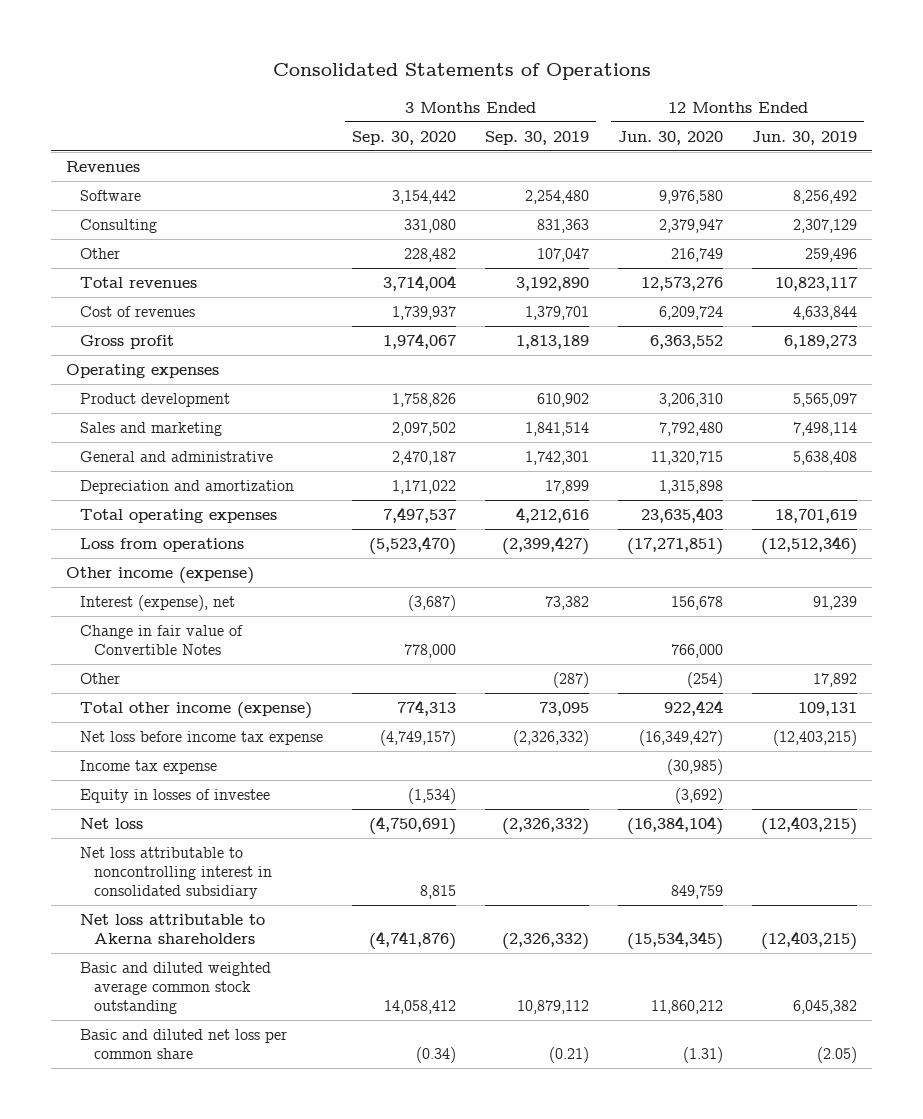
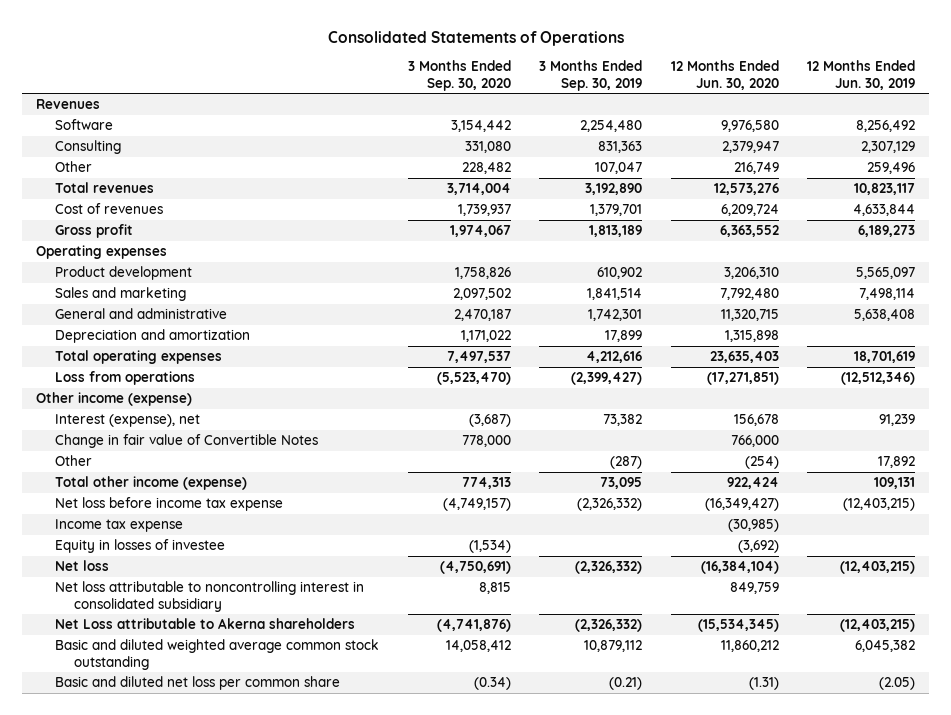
[79,914,265,945] Net loss attributable to Akerna shareholders -> [55,618,356,630] Net Loss attributable to Akerna shareholders

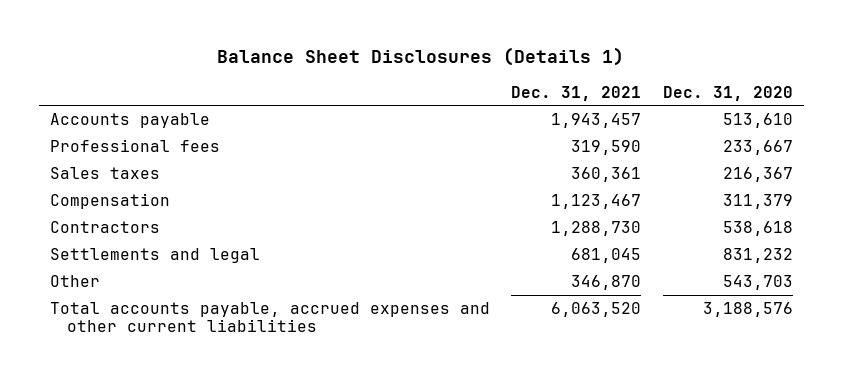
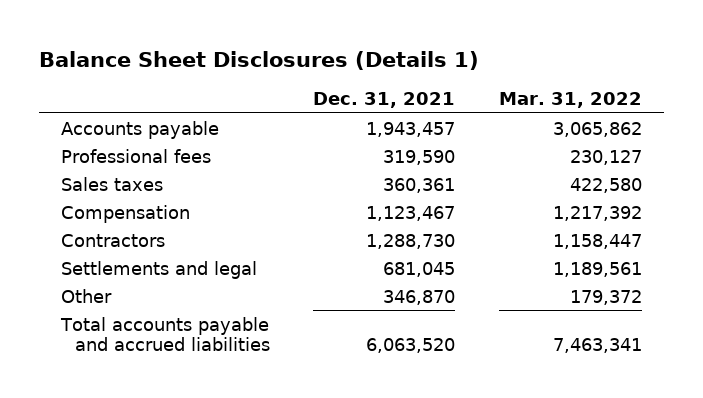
[663,85,794,101] Dec. 31, 2020 -> none
none -> [499,92,643,109] Mar. 31, 2022
[49,302,490,333] Total accounts payable, accrued expenses and other current liabilities -> [60,316,270,352] Total accounts payable and accrued liabilities

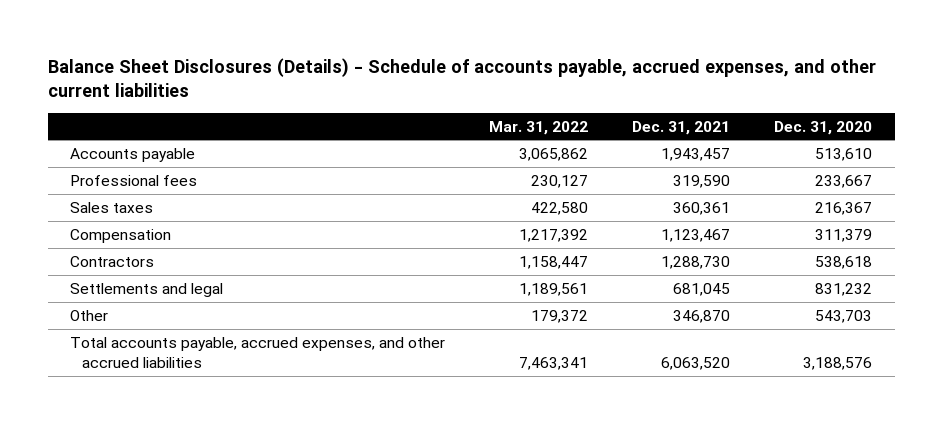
[39,50,480,70] Balance Sheet Disclosures (Details 1) -> [48,57,877,97] Balance Sheet Disclosures (Details) - Schedule of accounts payable, accrued expenses, and other current liabilities
none -> [774,120,873,135] Dec. 31, 2020
[60,316,270,352] Total accounts payable and accrued liabilities -> [70,336,446,369] Total accounts payable, accrued expenses, and other accrued liabilities

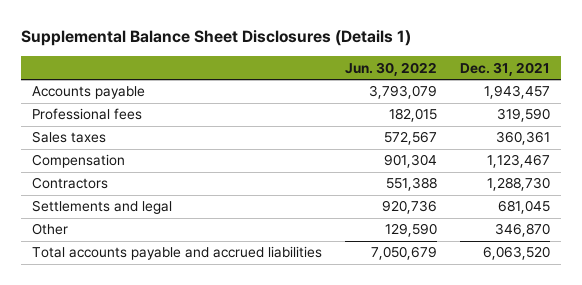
[48,57,877,97] Balance Sheet Disclosures (Details) - Schedule of accounts payable, accrued expenses, and other current liabilities -> [20,30,411,47] Supplemental Balance Sheet Disclosures (Details 1)
[489,120,589,135] Mar. 31, 2022 -> none
[774,120,873,135] Dec. 31, 2020 -> none
none -> [344,61,437,76] Jun. 30, 2022
[70,336,446,369] Total accounts payable, accrued expenses, and other accrued liabilities -> [32,246,323,261] Total accounts payable and accrued liabilities

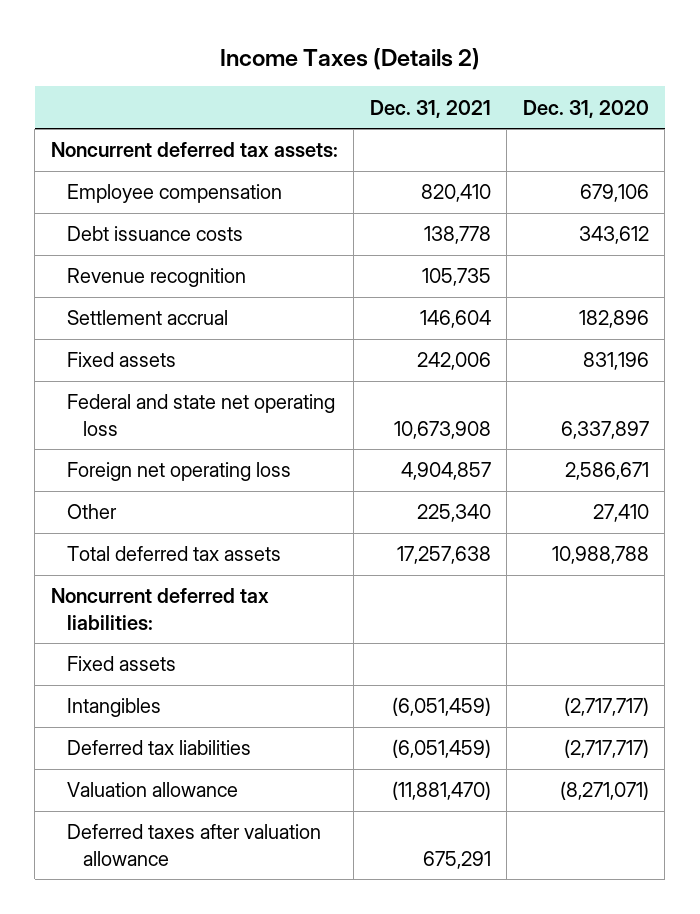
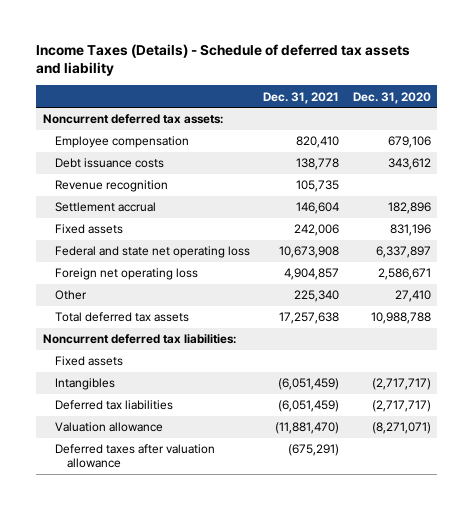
[219,48,480,71] Income Taxes (Details 2) -> [36,43,411,77] Income Taxes (Details) - Schedule of deferred tax assets and liability
[422,850,491,869] 675,291 -> [288,444,340,457] (675,291)

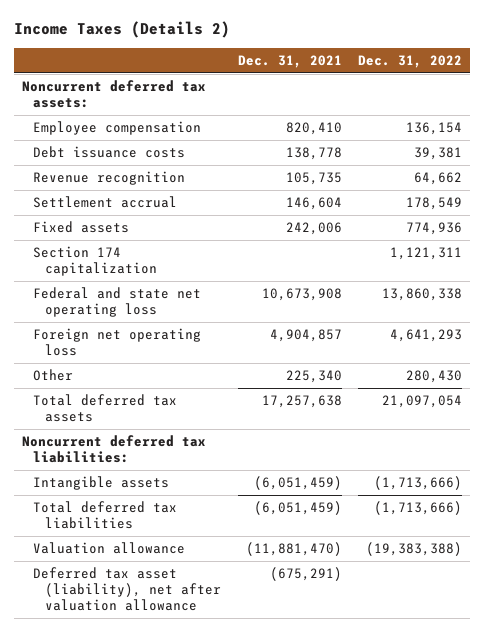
[36,43,411,77] Income Taxes (Details) - Schedule of deferred tax assets and liability -> [13,21,230,39] Income Taxes (Details 2)
[352,91,431,104] Dec. 31, 2020 -> none
none -> [358,54,463,68] Dec. 31, 2022
none -> [33,246,158,276] Section 174 capitalization
[55,356,124,367] Fixed assets -> none
[55,378,116,391] Intangibles -> [33,476,170,491] Intangible assets
[55,400,174,411] Deferred tax liabilities -> [33,501,178,529] Total deferred tax liabilities
[55,444,216,469] Deferred taxes after valuation allowance -> [33,567,222,611] Deferred tax asset (liability), net after valuation allowance

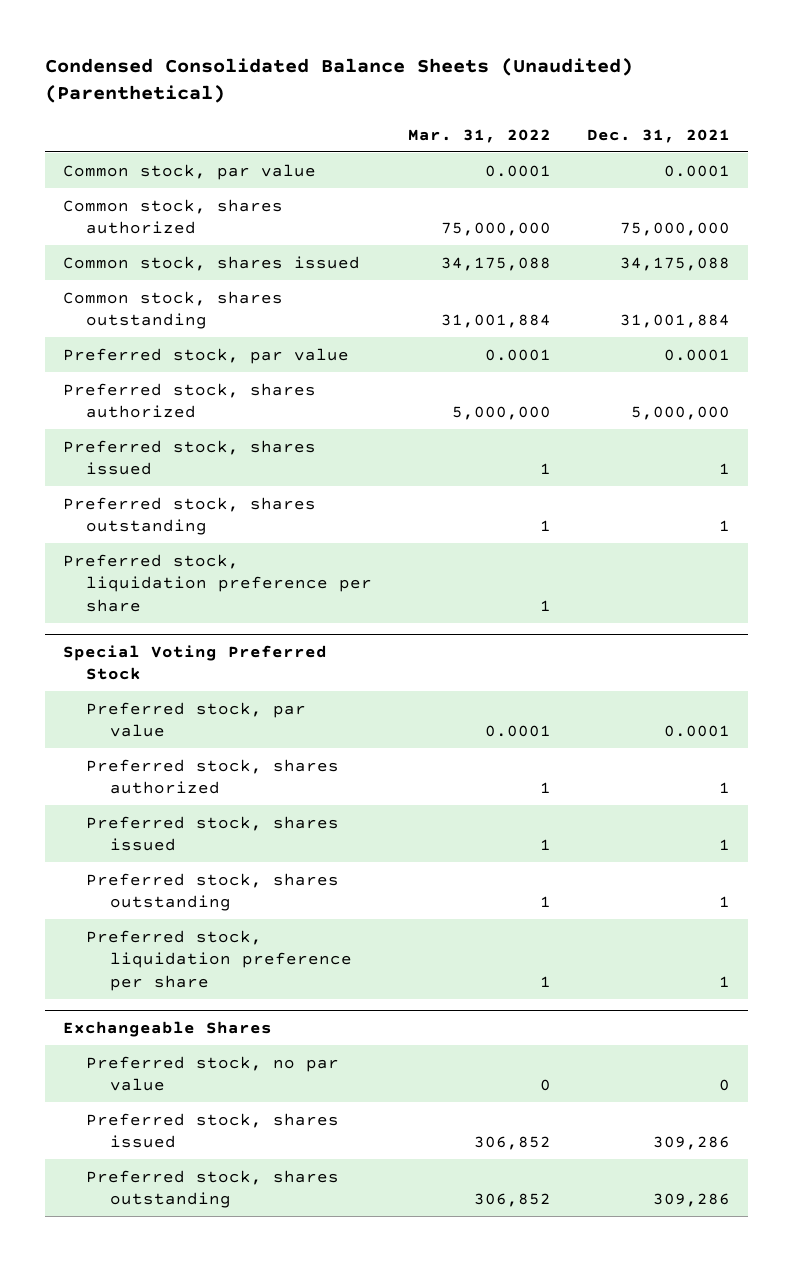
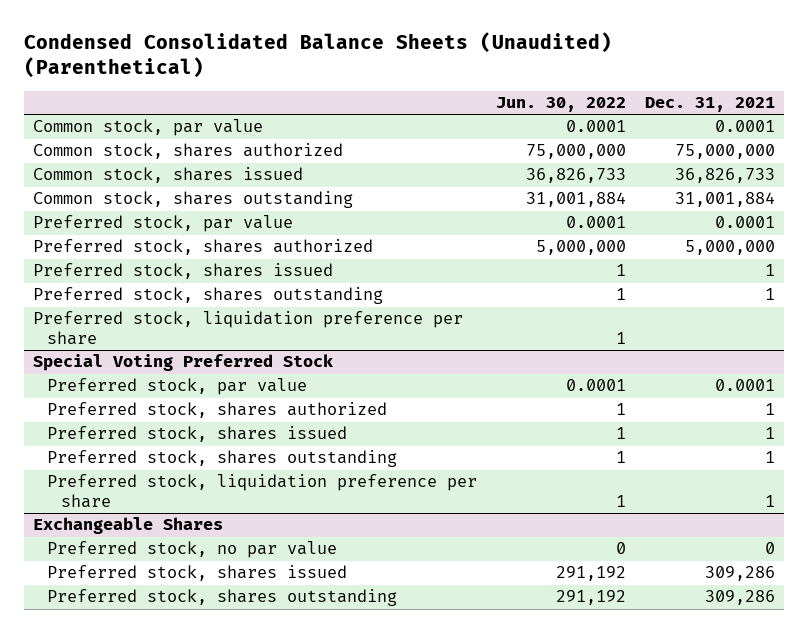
[407,128,551,143] Mar. 31, 2022 -> none
none -> [495,97,626,113] Jun. 30, 2022
[619,256,730,271] 34,175,088 -> [674,168,775,184] 36,826,733

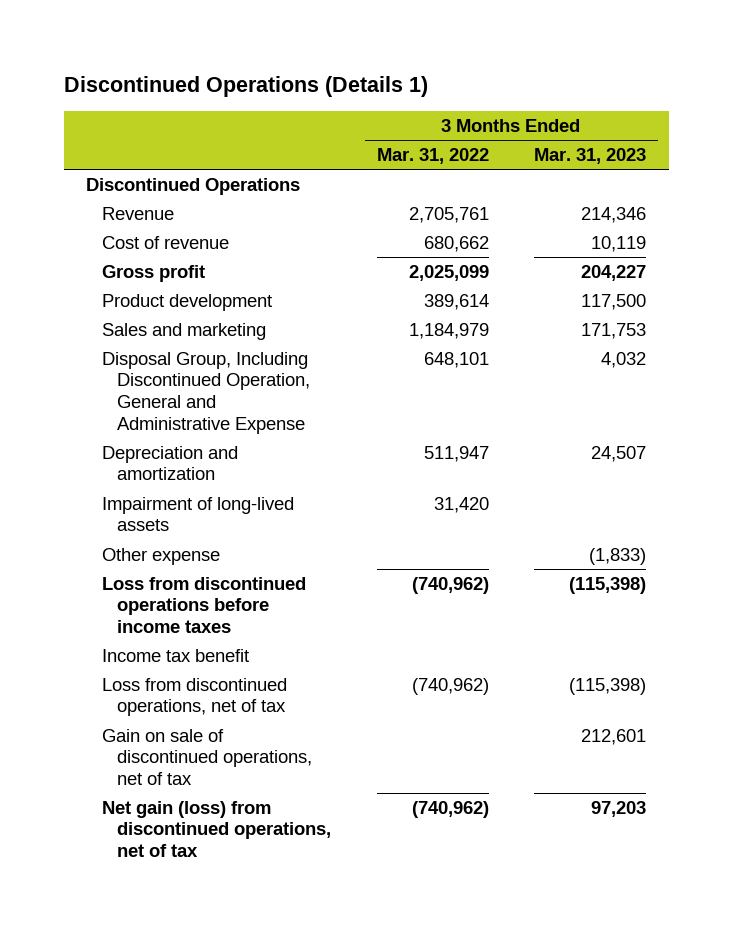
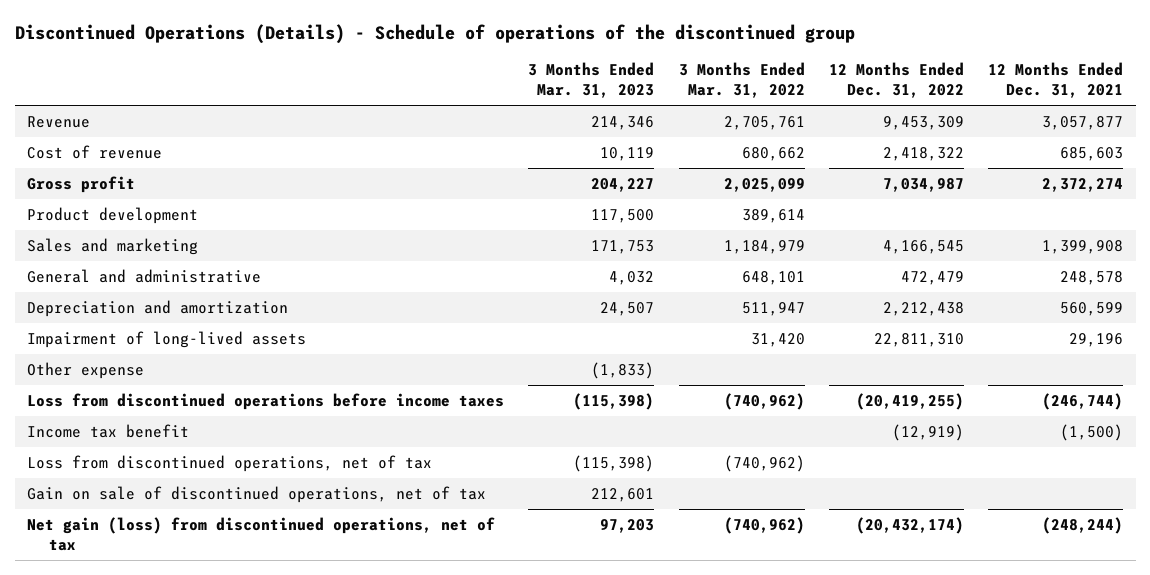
[63,76,428,98] Discontinued Operations (Details 1) -> [14,23,855,44] Discontinued Operations (Details) - Schedule of operations of the discontinued group
none -> [829,61,965,98] 12 Months Ended Dec. 31, 2022
none -> [988,61,1124,98] 12 Months Ended Dec. 31, 2021
[86,177,301,195] Discontinued Operations -> none
[101,351,310,434] Disposal Group, Including Discontinued Operation, General and Administrative Expense -> [26,268,261,283] General and administrative

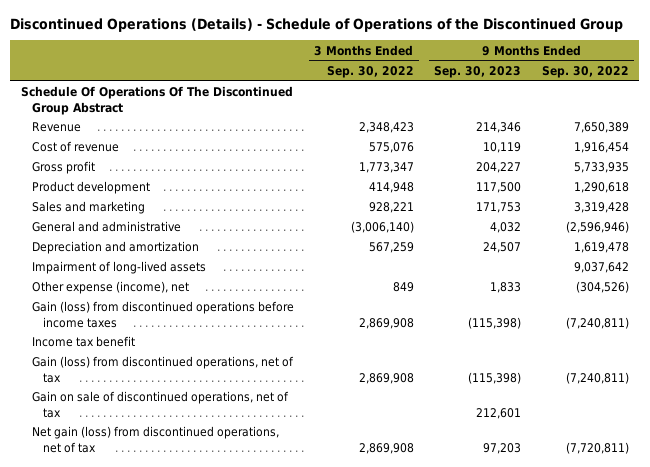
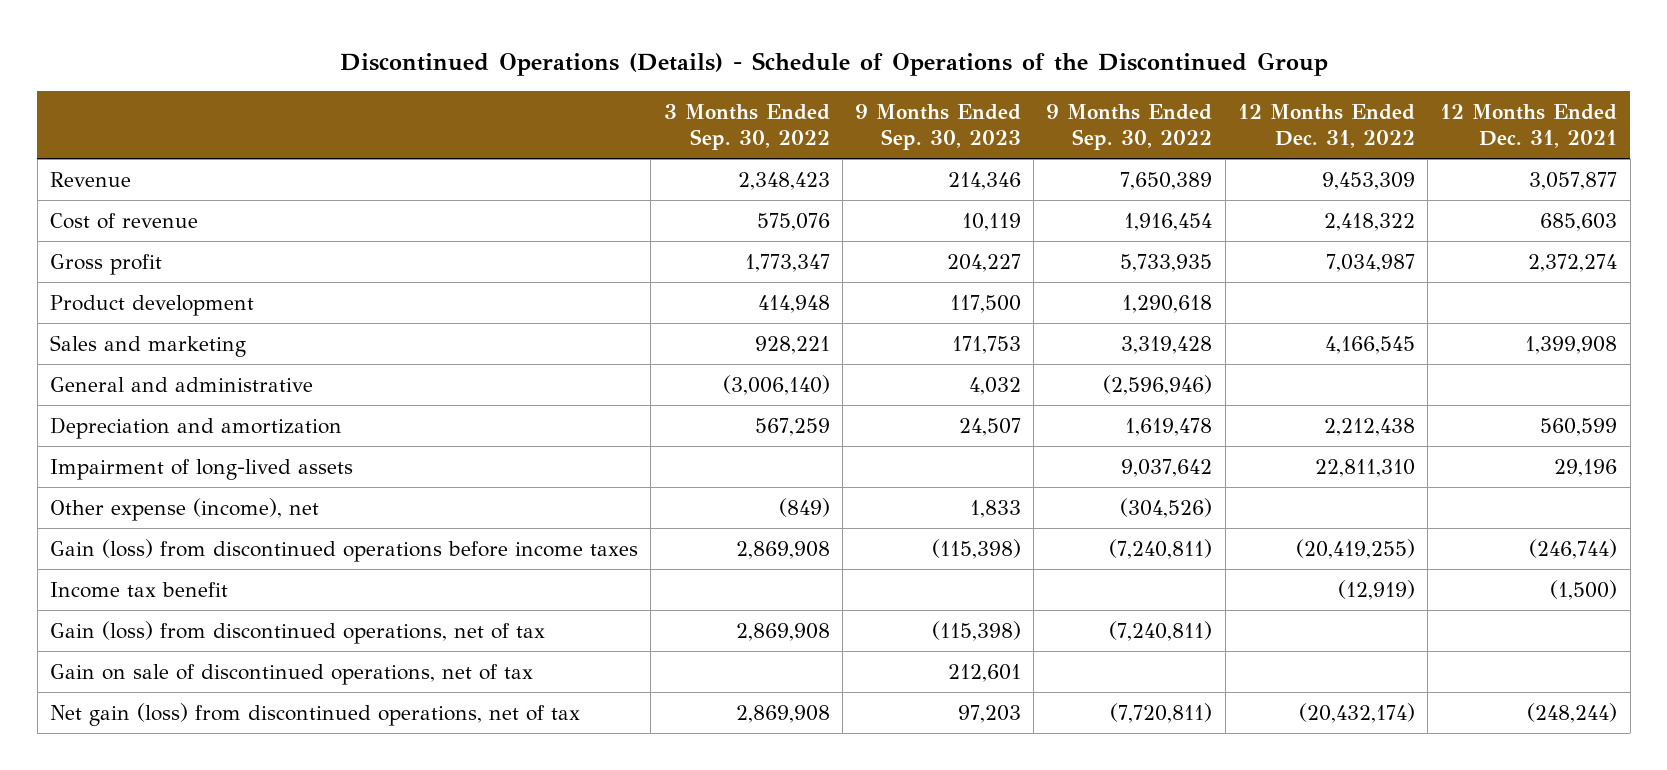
none -> [1237,103,1415,149] 12 Months Ended Dec. 31, 2022
none -> [1440,103,1618,149] 12 Months Ended Dec. 31, 2021
[20,86,293,115] Schedule Of Operations Of The Discontinued Group Abstract -> none
[392,282,414,293] 849 -> [778,497,830,517] (849)

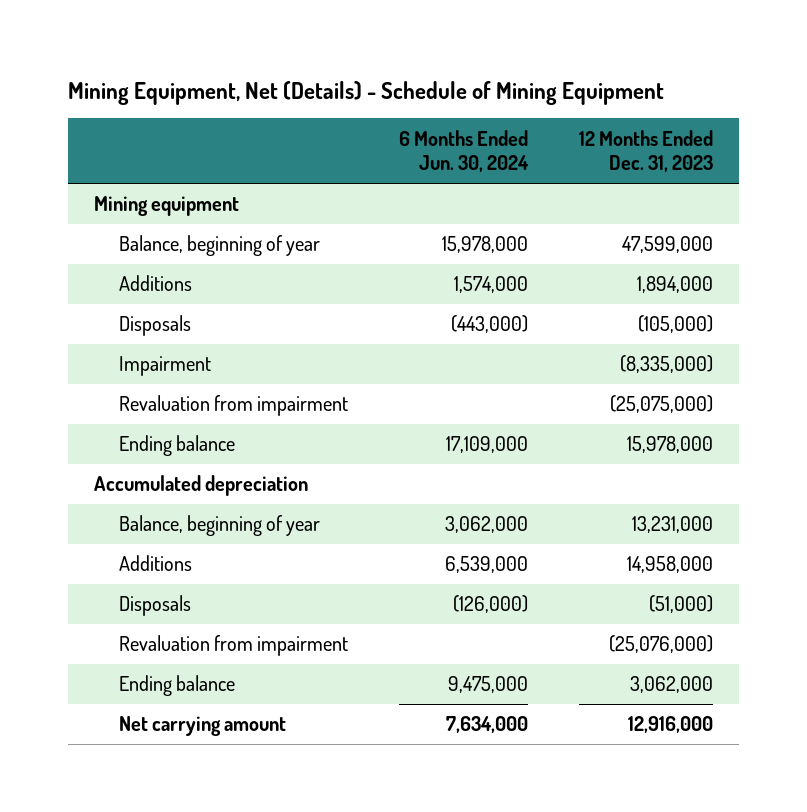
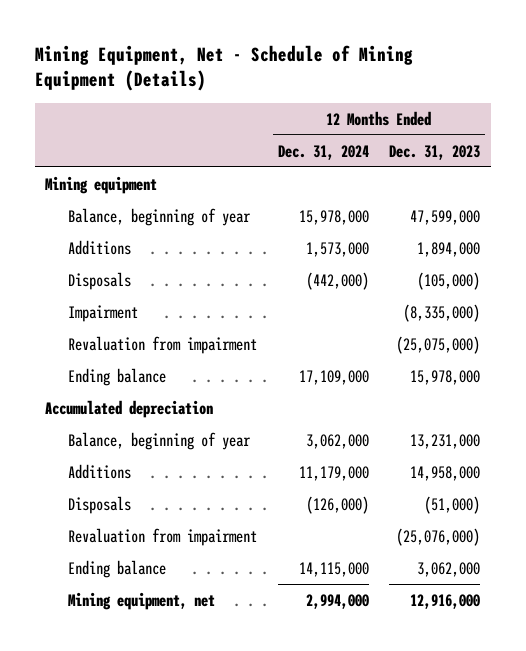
[67,80,664,105] Mining Equipment, Net (Details) - Schedule of Mining Equipment -> [34,44,413,92] Mining Equipment, Net - Schedule of Mining Equipment (Details)
[398,129,529,173] 6 Months Ended Jun. 30, 2024 -> none
none -> [277,144,369,160] Dec. 31, 2024
[118,716,286,737] Net carrying amount -> [68,591,216,610] Mining equipment, net

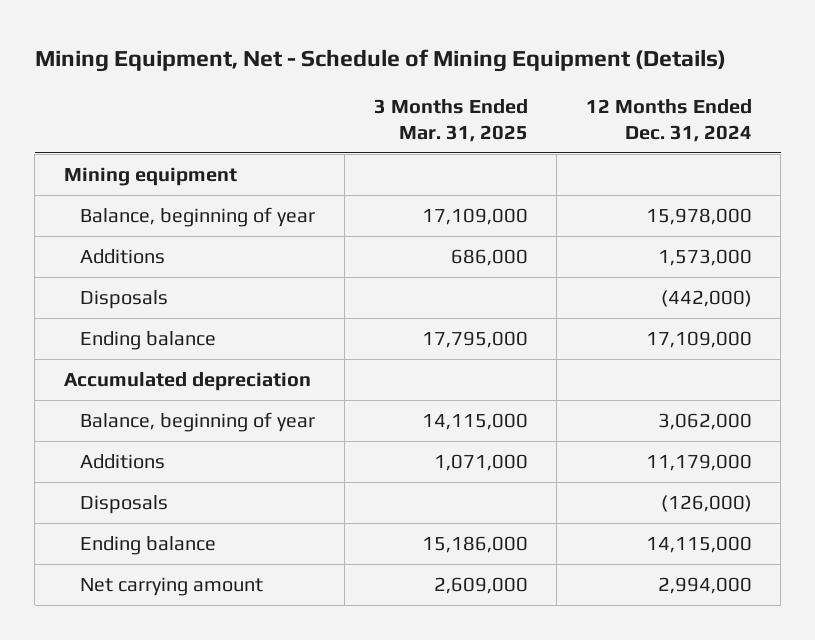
[389,144,481,160] Dec. 31, 2023 -> none
none -> [373,99,528,142] 3 Months Ended Mar. 31, 2025
[68,304,139,322] Impairment -> none
[68,335,258,354] Revaluation from impairment -> none
[68,527,258,546] Revaluation from impairment -> none
[68,591,216,610] Mining equipment, net -> [80,576,264,596] Net carrying amount

